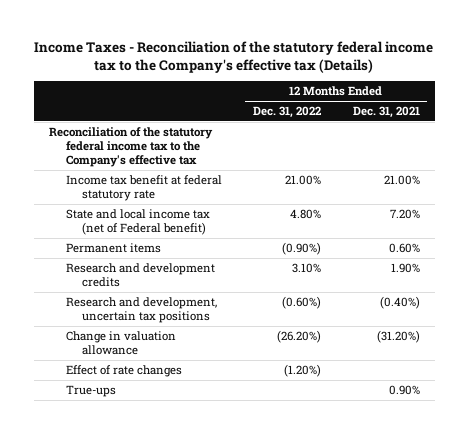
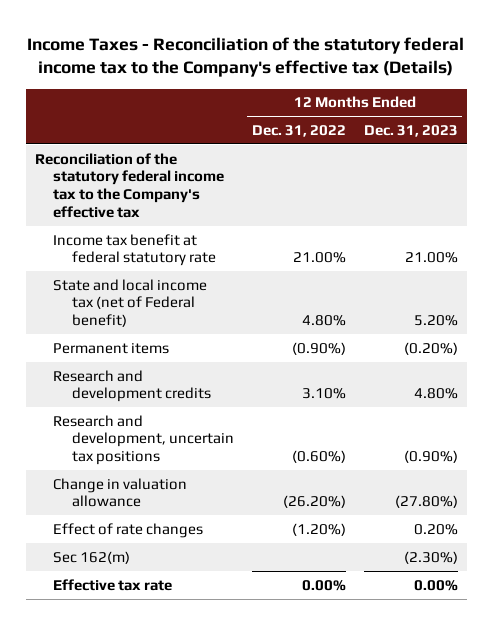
[352,106,420,119] Dec. 31, 2021 -> none
none -> [363,124,458,137] Dec. 31, 2023
[65,385,116,398] True-ups -> none
none -> [53,550,131,564] Sec 162(m)
none -> [53,578,173,591] Effective tax rate

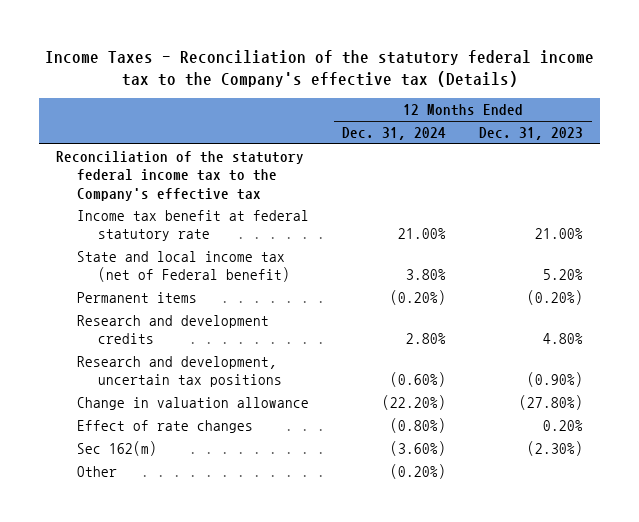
[251,124,346,137] Dec. 31, 2022 -> none
none -> [342,126,447,140] Dec. 31, 2024
[53,578,173,591] Effective tax rate -> none
none -> [76,465,117,477] Other

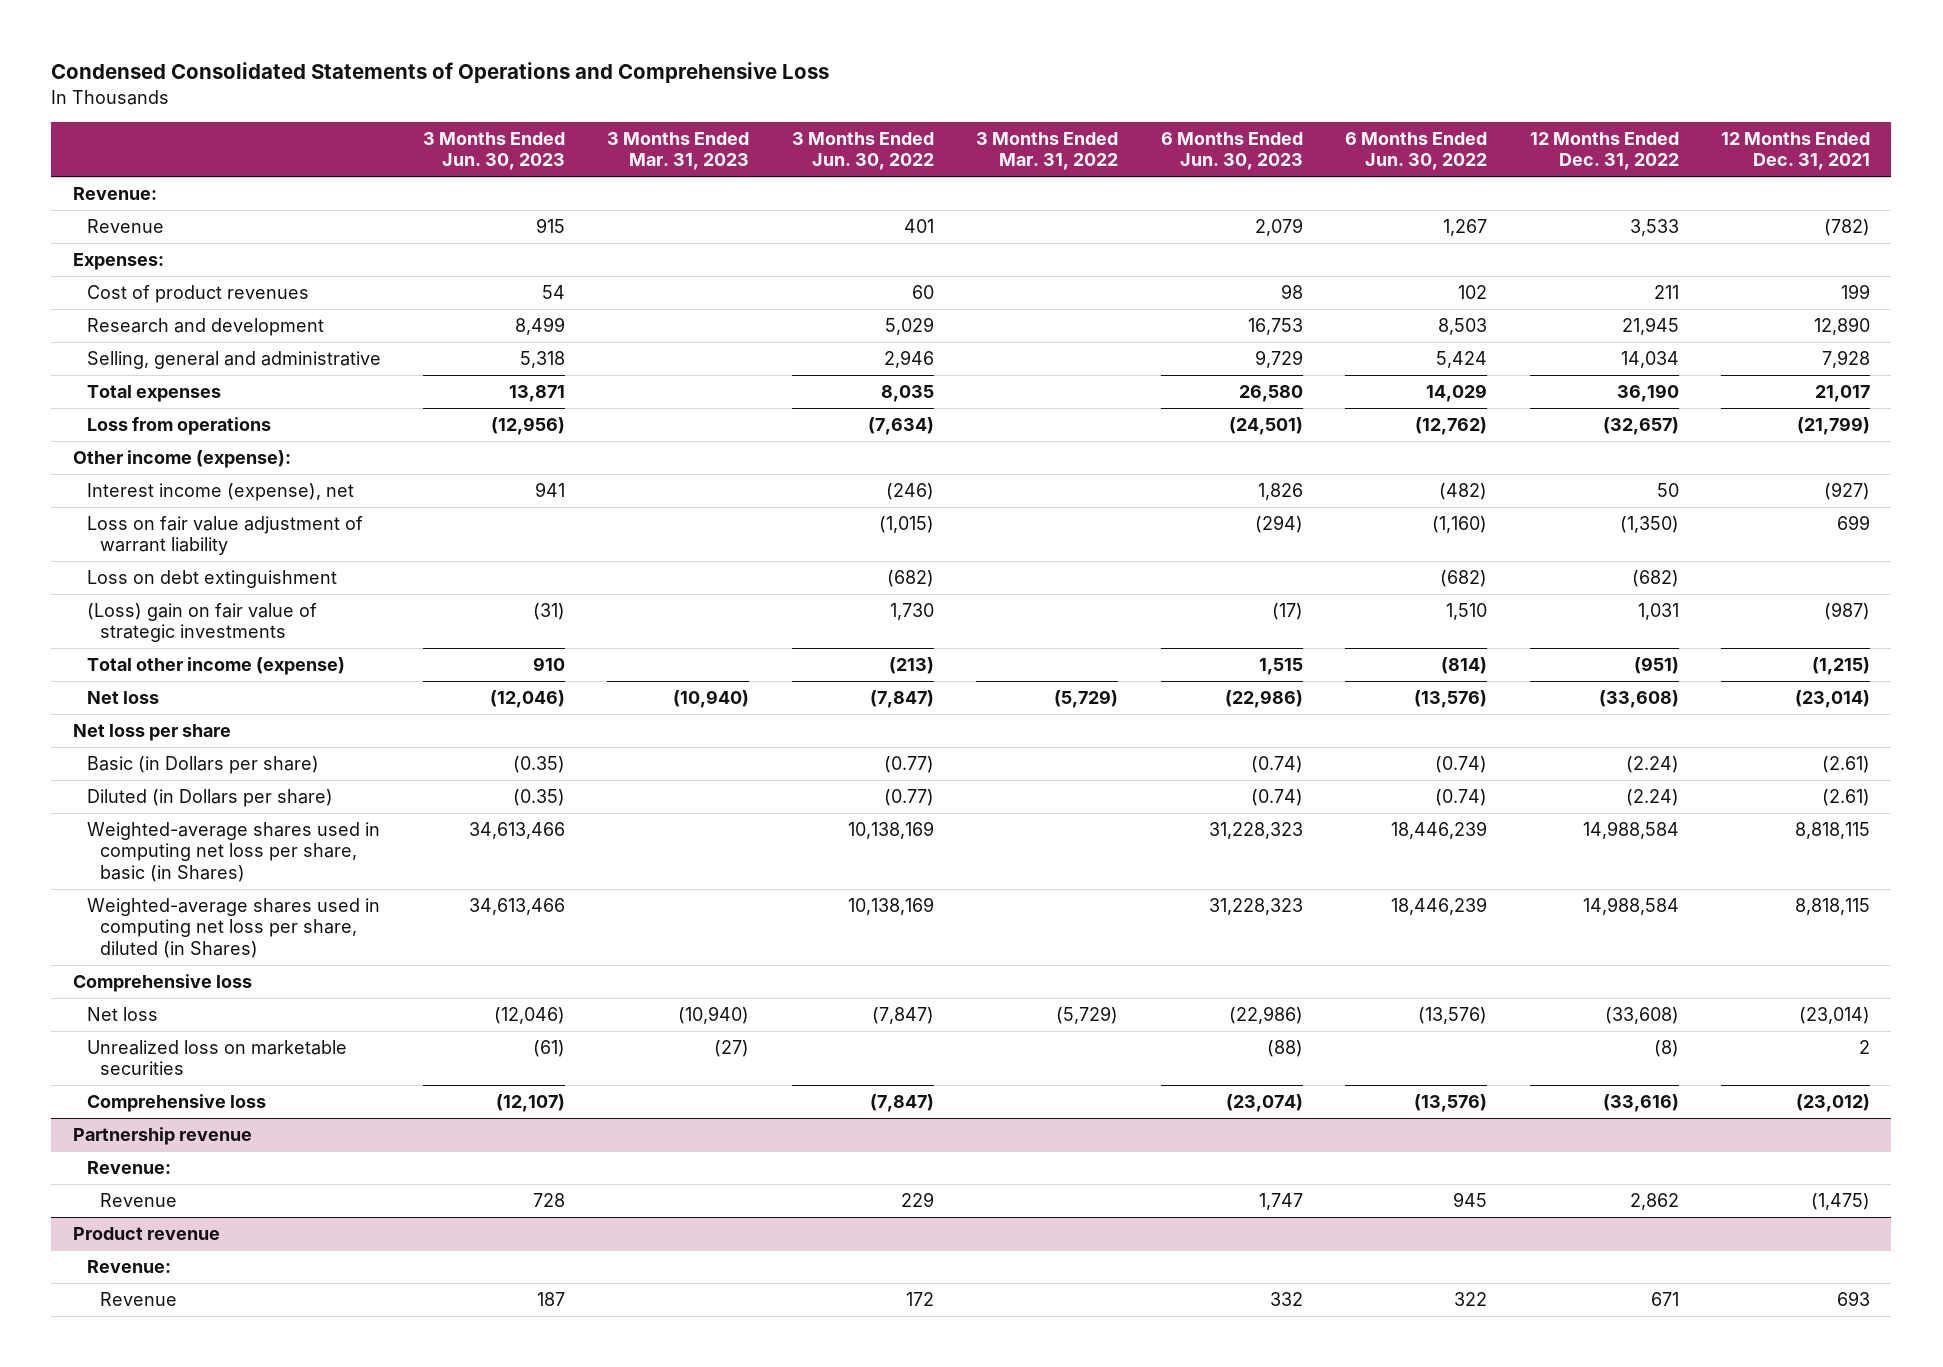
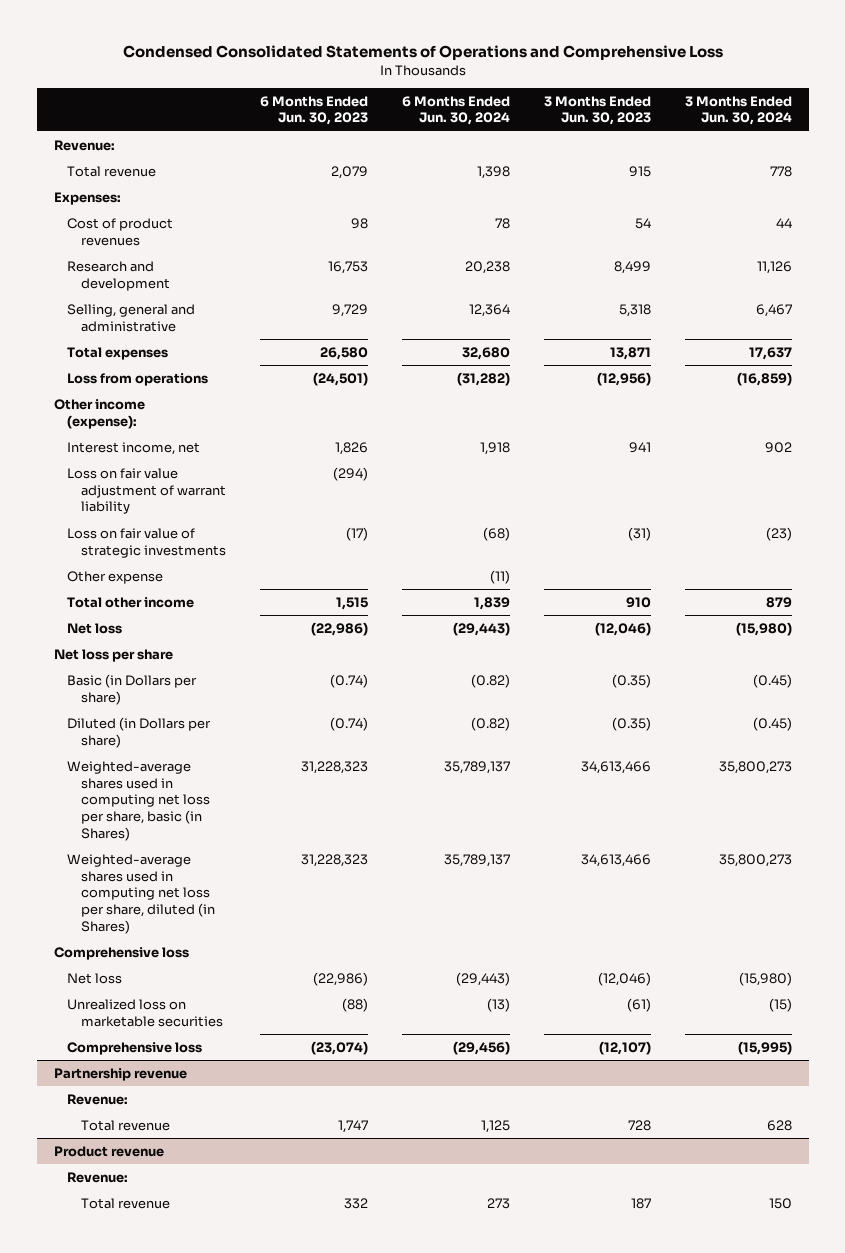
[607,131,750,171] 3 Months Ended Mar. 31, 2023 -> none
[791,131,934,171] 3 Months Ended Jun. 30, 2022 -> none
[976,131,1119,171] 3 Months Ended Mar. 31, 2022 -> none
[1345,131,1488,171] 6 Months Ended Jun. 30, 2022 -> none
[1529,131,1679,171] 12 Months Ended Dec. 31, 2022 -> none
[1721,131,1871,171] 12 Months Ended Dec. 31, 2021 -> none
none -> [401,95,510,126] 6 Months Ended Jun. 30, 2024
none -> [684,95,792,126] 3 Months Ended Jun. 30, 2024
[86,218,164,233] Revenue -> [67,165,157,177] Total revenue
[86,482,354,501] Interest income (expense), net -> [67,441,201,455] Interest income, net
[86,569,337,588] Loss on debt extinguishment -> none
[86,602,317,643] (Loss) gain on fair value of strategic investments -> [67,527,226,558] Loss on fair value of strategic investments
none -> [67,570,164,584] Other expense
[86,656,345,675] Total other income (expense) -> [67,596,195,608] Total other income
[100,1192,178,1207] Revenue -> [80,1119,170,1131] Total revenue
[100,1291,178,1306] Revenue -> [80,1197,170,1209] Total revenue

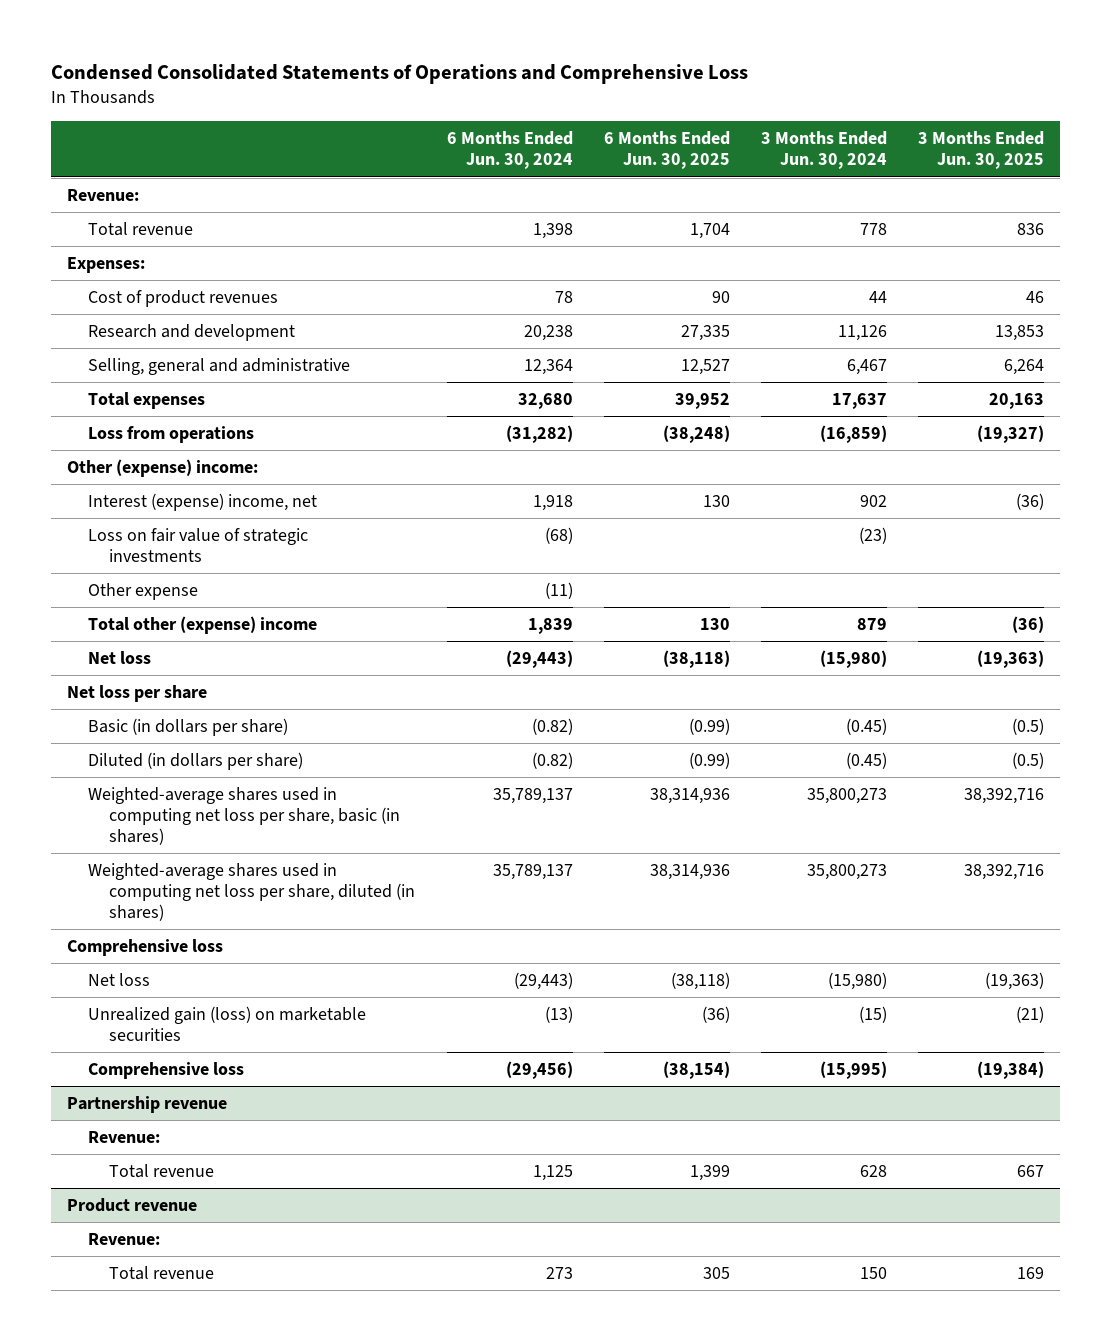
[259,95,368,126] 6 Months Ended Jun. 30, 2023 -> none
[543,95,651,126] 3 Months Ended Jun. 30, 2023 -> none
none -> [603,131,730,170] 6 Months Ended Jun. 30, 2025
none -> [918,131,1045,170] 3 Months Ended Jun. 30, 2025
[67,467,226,515] Loss on fair value adjustment of warrant liability -> none
[53,398,145,429] Other income (expense): -> [66,459,258,478] Other (expense) income:
[67,441,201,455] Interest income, net -> [87,493,317,512] Interest (expense) income, net
[67,596,195,608] Total other income -> [87,616,317,635] Total other (expense) income
[67,673,198,705] Basic (in Dollars per share) -> [87,718,288,737] Basic (in dollars per share)
[67,716,212,748] Diluted (in Dollars per share) -> [87,752,303,771] Diluted (in dollars per share)
[67,760,210,841] Weighted-average shares used in computing net loss per share, basic (in Shares) -> [87,787,401,846] Weighted-average shares used in computing net loss per share, basic (in shares)
[67,853,215,934] Weighted-average shares used in computing net loss per share, diluted (in Shares) -> [87,863,416,922] Weighted-average shares used in computing net loss per share, diluted (in shares)
[67,998,223,1027] Unrealized loss on marketable securities -> [87,1006,366,1042] Unrealized gain (loss) on marketable securities

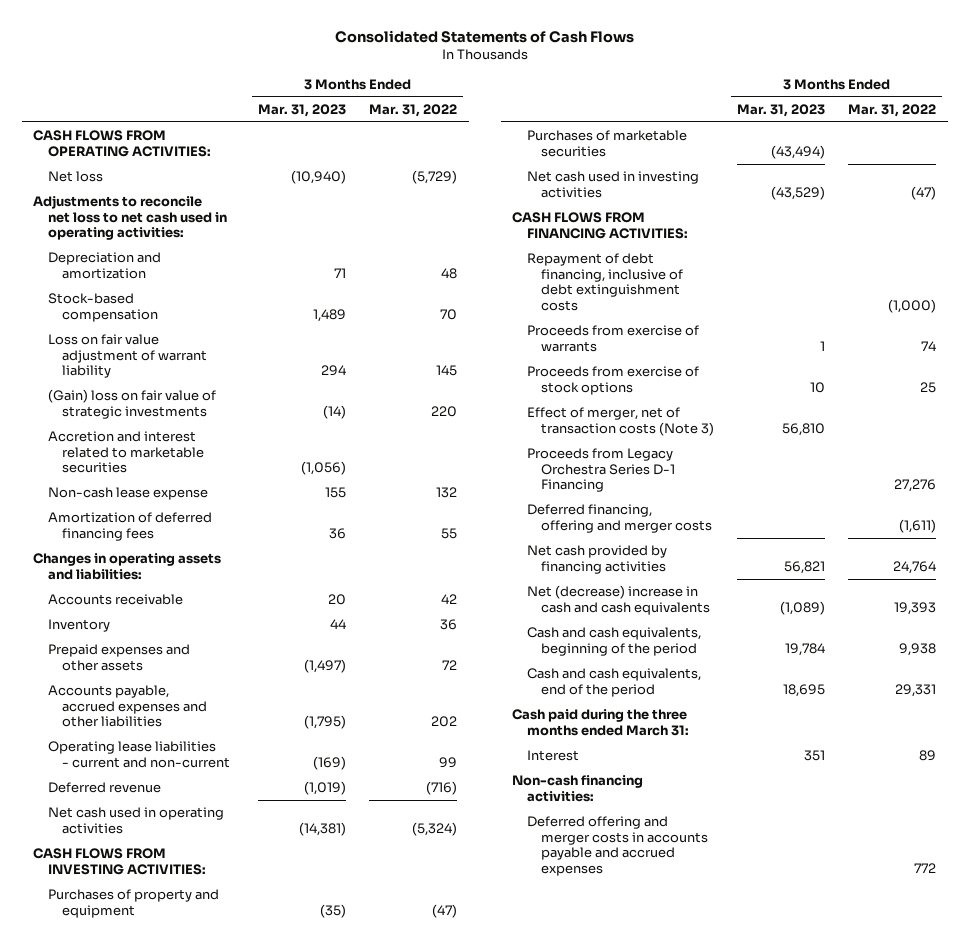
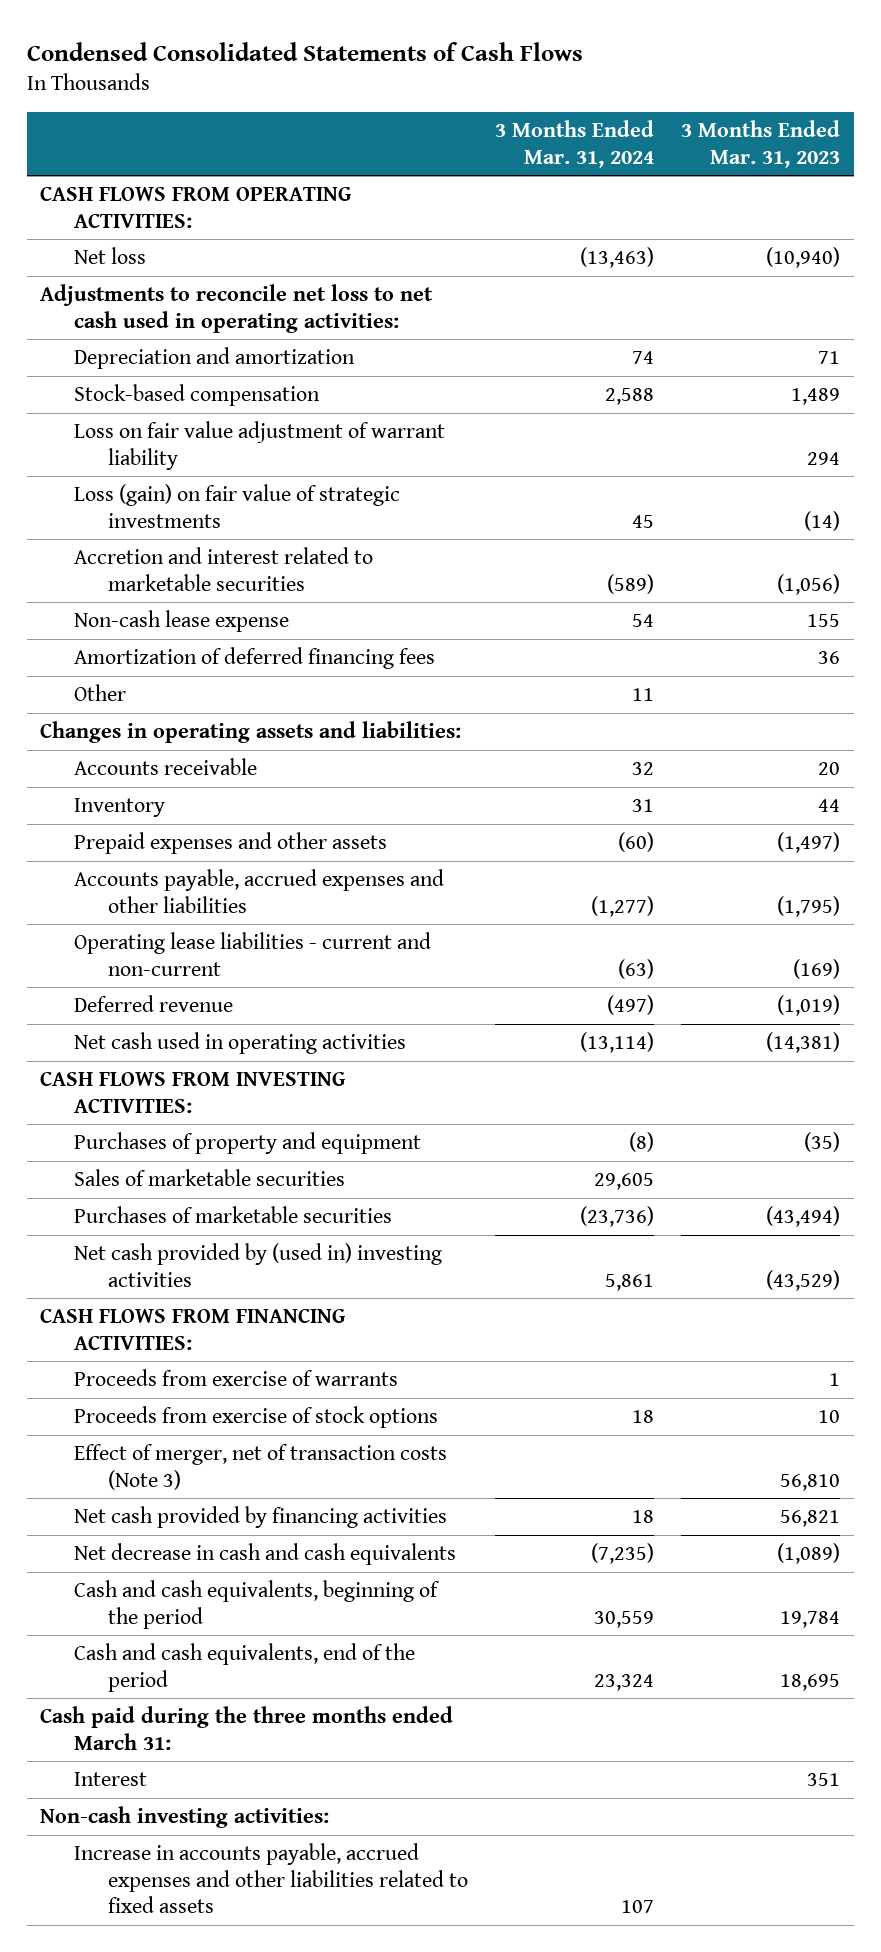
[334,29,634,43] Consolidated Statements of Cash Flows -> [26,41,583,61] Condensed Consolidated Statements of Cash Flows
[369,104,458,118] Mar. 31, 2022 -> none
none -> [495,120,655,168] 3 Months Ended Mar. 31, 2024
[47,389,216,419] (Gain) loss on fair value of strategic investments -> [74,484,401,528] Loss (gain) on fair value of strategic investments
none -> [74,684,127,702] Other
none -> [74,1169,346,1187] Sales of marketable securities
[526,171,699,198] Net cash used in investing activities -> [74,1243,443,1287] Net cash provided by (used in) investing activities
[526,253,683,312] Repayment of debt financing, inclusive of debt extinguishment costs -> none
[526,448,675,493] Proceeds from Legacy Orchestra Series D-1 Financing -> none
[526,504,712,533] Deferred financing, offering and merger costs -> none
[526,585,710,615] Net (decrease) increase in cash and cash equivalents -> [74,1543,457,1566] Net decrease in cash and cash equivalents
[526,816,708,877] Deferred offering and merger costs in accounts payable and accrued expenses -> none
[512,775,644,802] Non-cash financing activities: -> [40,1806,330,1829] Non-cash investing activities:
none -> [74,1843,468,1914] Increase in accounts payable, accrued expenses and other liabilities related to fixed assets

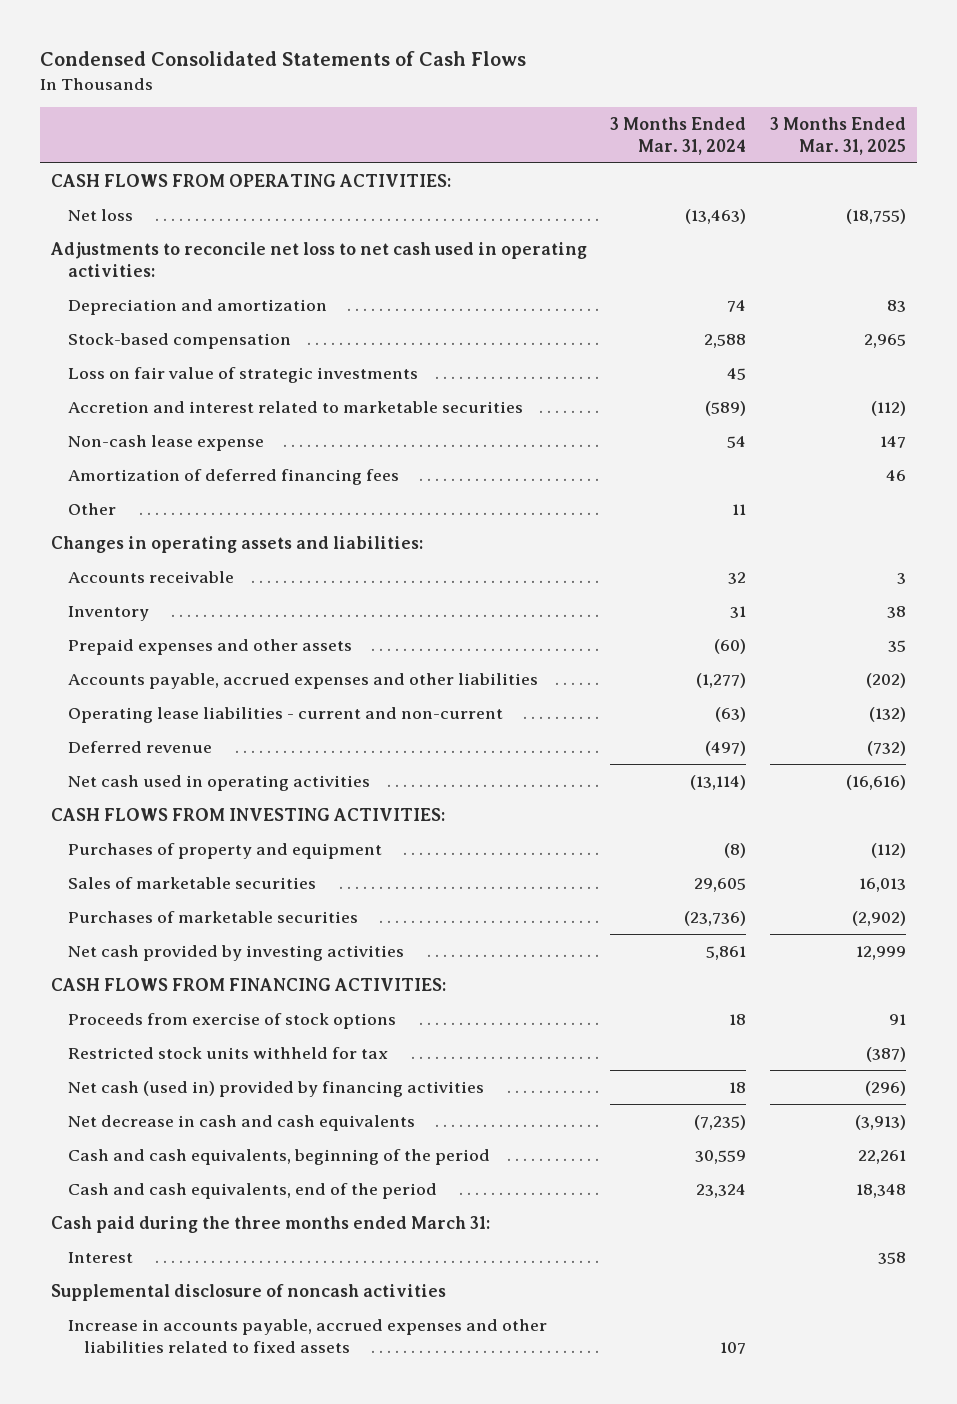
[681,120,841,168] 3 Months Ended Mar. 31, 2023 -> none
none -> [769,116,906,155] 3 Months Ended Mar. 31, 2025
[74,421,446,470] Loss on fair value adjustment of warrant liability -> none
[74,484,401,528] Loss (gain) on fair value of strategic investments -> [67,366,418,383] Loss on fair value of strategic investments
[74,1243,443,1287] Net cash provided by (used in) investing activities -> [67,944,404,961] Net cash provided by investing activities
[74,1369,399,1387] Proceeds from exercise of warrants -> none
[74,1444,448,1490] Effect of merger, net of transaction costs (Note 3) -> none
none -> [67,1046,388,1059] Restricted stock units withheld for tax
[74,1506,448,1529] Net cash provided by financing activities -> [67,1080,484,1097] Net cash (used in) provided by financing activities
[40,1806,330,1829] Non-cash investing activities: -> [51,1283,447,1301] Supplemental disclosure of noncash activities

